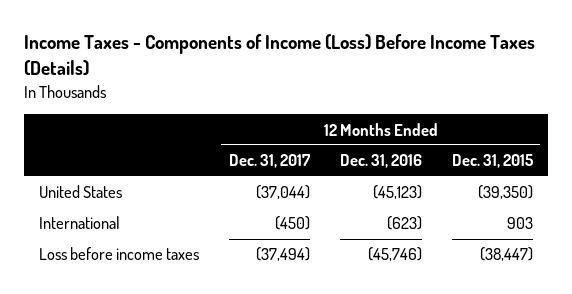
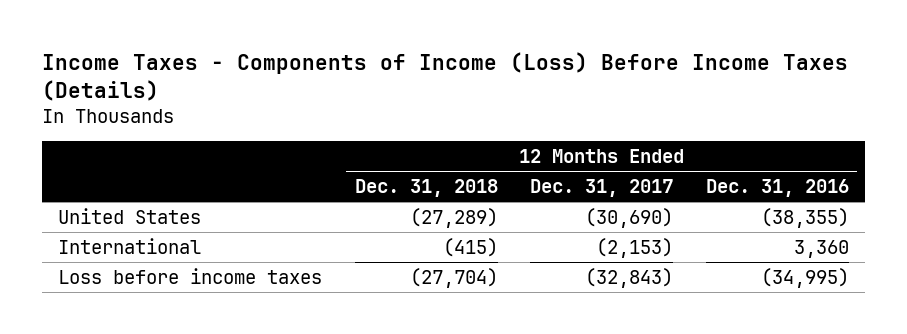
[451,154,534,169] Dec. 31, 2015 -> none
none -> [354,179,498,198] Dec. 31, 2018
[255,185,310,200] (37,044) -> [585,207,674,228] (30,690)
[372,185,422,200] (45,123) -> [760,207,849,228] (38,355)
[274,216,310,231] (450) -> [596,237,674,258] (2,153)
[386,216,422,231] (623) -> [793,239,849,258] 3,360
[255,247,310,262] (37,494) -> [585,267,674,288] (32,843)
[367,247,422,262] (45,746) -> [760,267,849,288] (34,995)

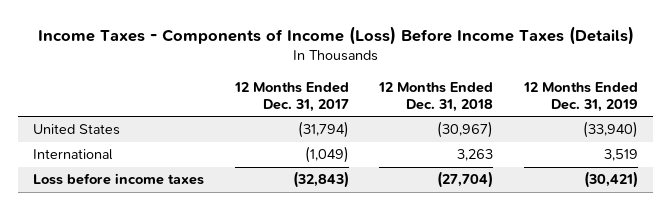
[705,179,849,198] Dec. 31, 2016 -> none
none -> [522,81,638,113] 12 Months Ended Dec. 31, 2019
[409,207,498,228] (27,289) -> [437,121,494,139] (30,967)
[585,207,674,228] (30,690) -> [297,121,349,139] (31,794)
[442,237,498,257] (415) -> [457,149,494,162] 3,263
[596,237,674,258] (2,153) -> [304,146,349,164] (1,049)

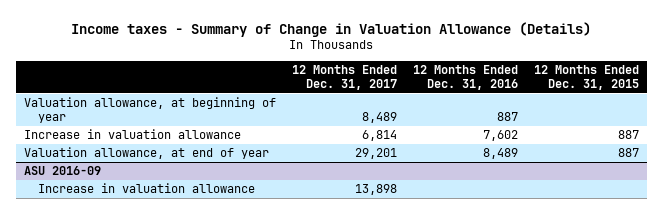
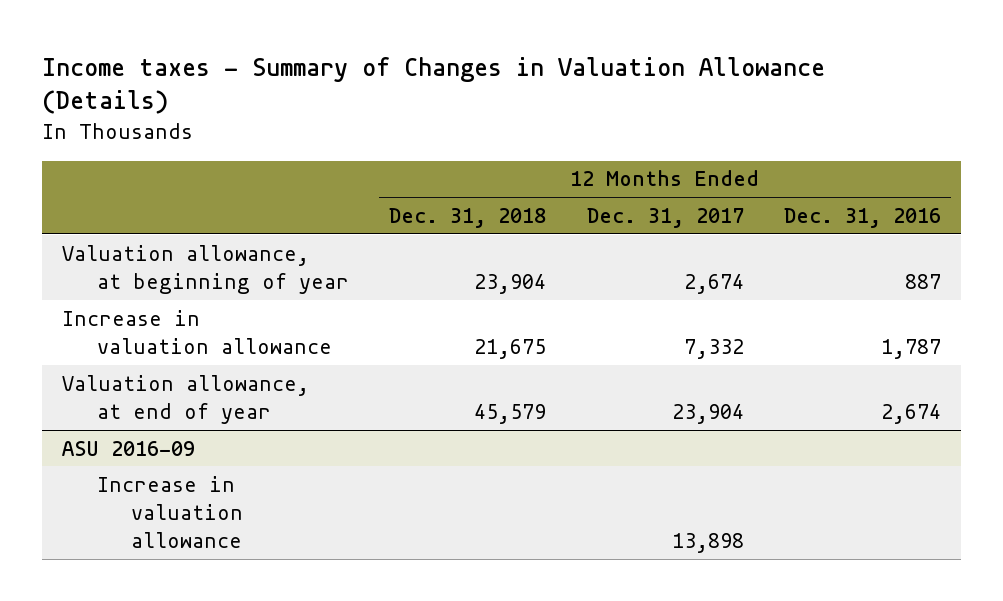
[71,21,592,37] Income taxes - Summary of Change in Valuation Allowance (Details) -> [41,56,825,115] Income taxes - Summary of Changes in Valuation Allowance (Details)
[533,65,639,90] 12 Months Ended Dec. 31, 2015 -> none
none -> [389,207,547,228] Dec. 31, 2018
[361,112,397,124] 8,489 -> [683,273,744,294] 2,674
[361,130,397,142] 6,814 -> [683,338,744,359] 7,332
[482,130,518,142] 7,602 -> [881,338,942,359] 1,787
[354,148,397,160] 29,201 -> [671,403,744,424] 23,904
[482,148,518,160] 8,489 -> [881,403,942,424] 2,674

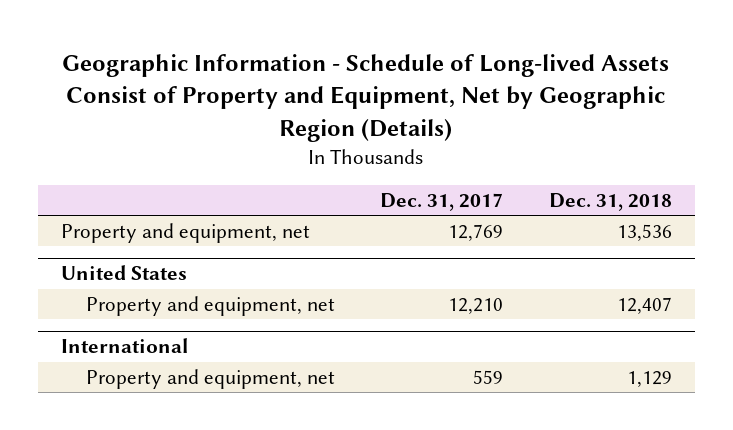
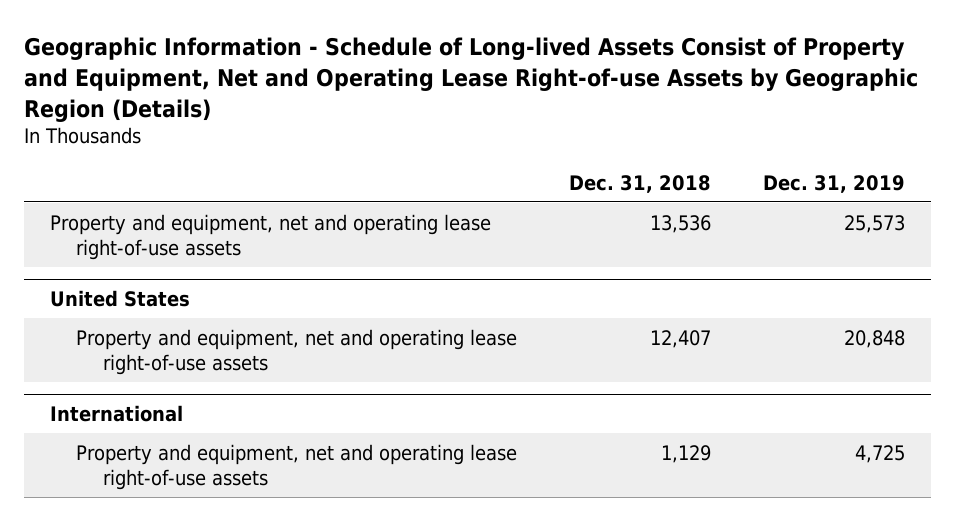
[62,53,670,142] Geographic Information - Schedule of Long-lived Assets Consist of Property and Equipment, Net by Geographic Region (Details) -> [23,36,918,122] Geographic Information - Schedule of Long-lived Assets Consist of Property and Equipment, Net and Operating Lease Right-of-use Assets by Geographic Region (Details)
[380,192,504,211] Dec. 31, 2017 -> none
none -> [763,174,906,193] Dec. 31, 2019
[60,223,310,244] Property and equipment, net -> [49,213,491,260] Property and equipment, net and operating lease right-of-use assets
[85,296,335,317] Property and equipment, net -> [76,328,518,375] Property and equipment, net and operating lease right-of-use assets
[85,369,335,390] Property and equipment, net -> [76,443,518,490] Property and equipment, net and operating lease right-of-use assets

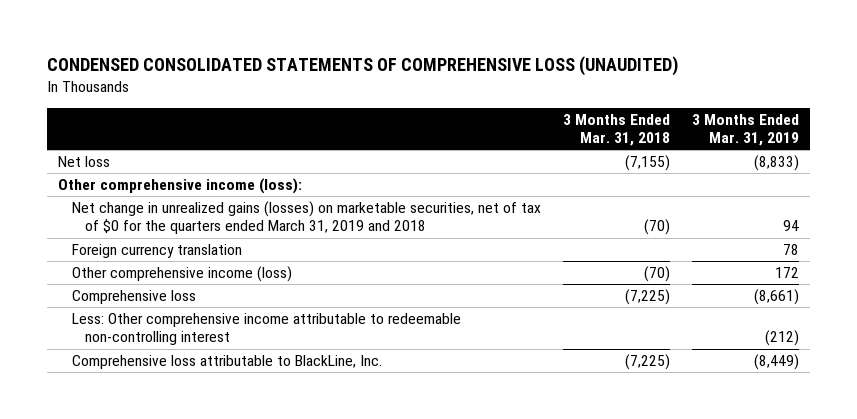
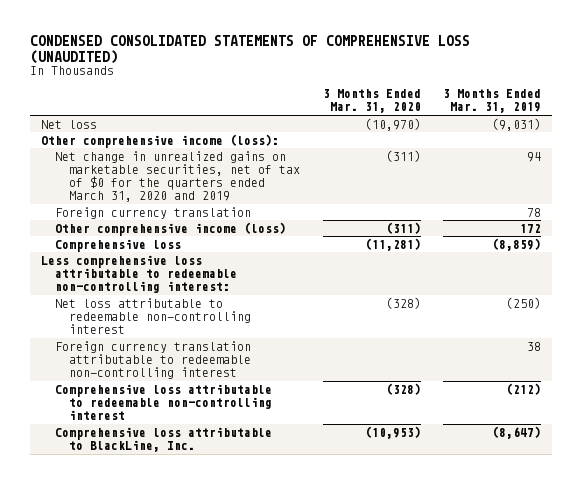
[563,113,671,147] 3 Months Ended Mar. 31, 2018 -> none
none -> [322,89,421,114] 3 Months Ended Mar. 31, 2020
[754,155,800,172] (8,833) -> [491,117,541,131] (9,031)
[71,201,541,235] Net change in unrealized gains (losses) on marketable securities, net of tax of $0 for the quarters ended March 31, 2019 and 2018 -> [55,150,301,203] Net change in unrealized gains on marketable securities, net of tax of $0 for the quarters ended March 31, 2020 and 2019
[754,289,800,306] (8,661) -> [491,237,541,251] (8,859)
none -> [41,254,238,294] Less comprehensive loss attributable to redeemable non-controlling interest:
none -> [55,297,252,335] Net loss attributable to redeemable non-controlling interest
none -> [55,340,252,380] Foreign currency translation attributable to redeemable non-controlling interest
[71,313,461,346] Less: Other comprehensive income attributable to redeemable non-controlling interest -> [55,383,273,421] Comprehensive loss attributable to redeemable non-controlling interest
[754,354,800,371] (8,449) -> [491,425,541,439] (8,647)

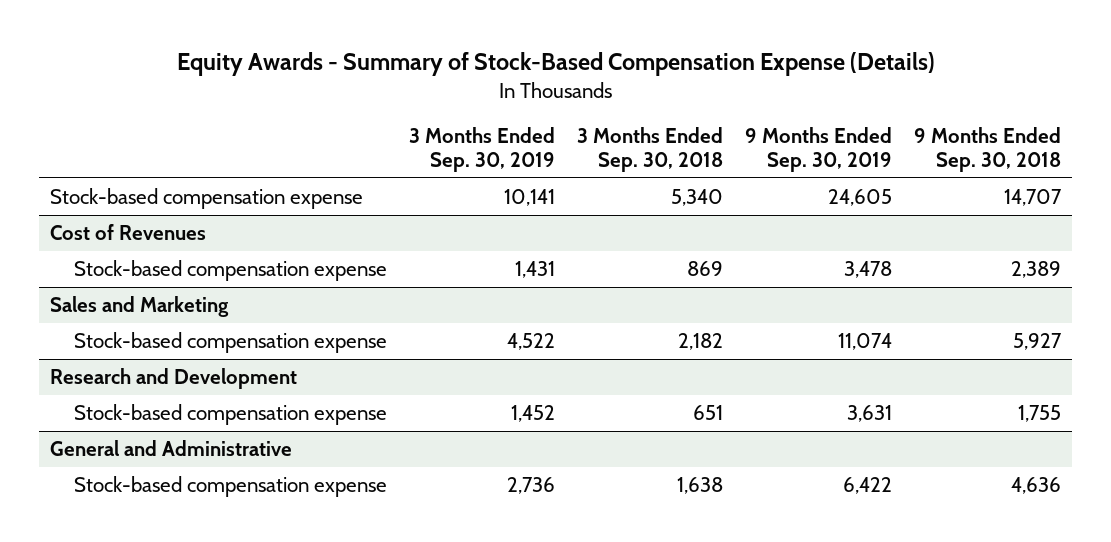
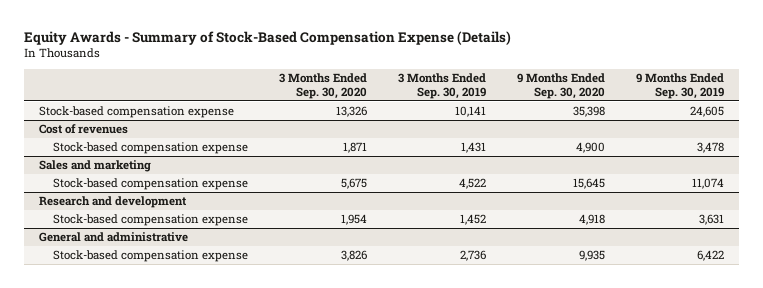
[577,127,724,172] 3 Months Ended Sep. 30, 2018 -> none
[914,127,1062,172] 9 Months Ended Sep. 30, 2018 -> none
none -> [279,73,368,100] 3 Months Ended Sep. 30, 2020
none -> [516,73,605,100] 9 Months Ended Sep. 30, 2020
[50,224,207,241] Cost of Revenues -> [38,124,128,135] Cost of revenues
[50,296,230,318] Sales and Marketing -> [38,160,151,173] Sales and marketing
[50,368,298,390] Research and Development -> [38,196,187,209] Research and development
[50,440,293,457] General and Administrative -> [38,232,188,243] General and administrative

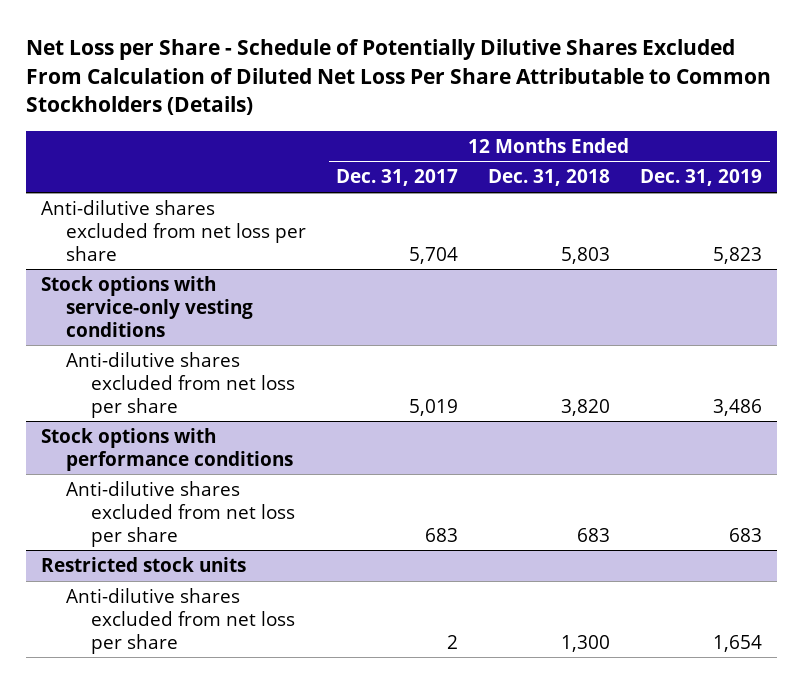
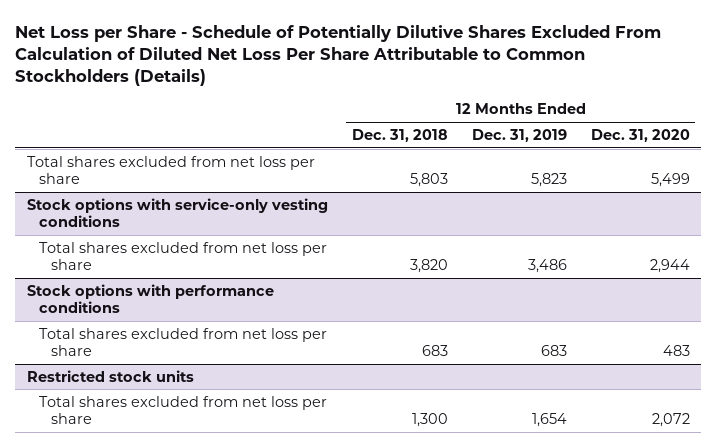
[336,169,459,187] Dec. 31, 2017 -> none
none -> [590,128,690,142] Dec. 31, 2020
[41,199,307,261] Anti-dilutive shares excluded from net loss per share -> [27,155,316,185] Total shares excluded from net loss per share
[66,351,296,418] Anti-dilutive shares excluded from net loss per share -> [39,241,328,271] Total shares excluded from net loss per share
[66,480,296,547] Anti-dilutive shares excluded from net loss per share -> [39,327,328,357] Total shares excluded from net loss per share
[66,587,296,654] Anti-dilutive shares excluded from net loss per share -> [39,395,328,425] Total shares excluded from net loss per share

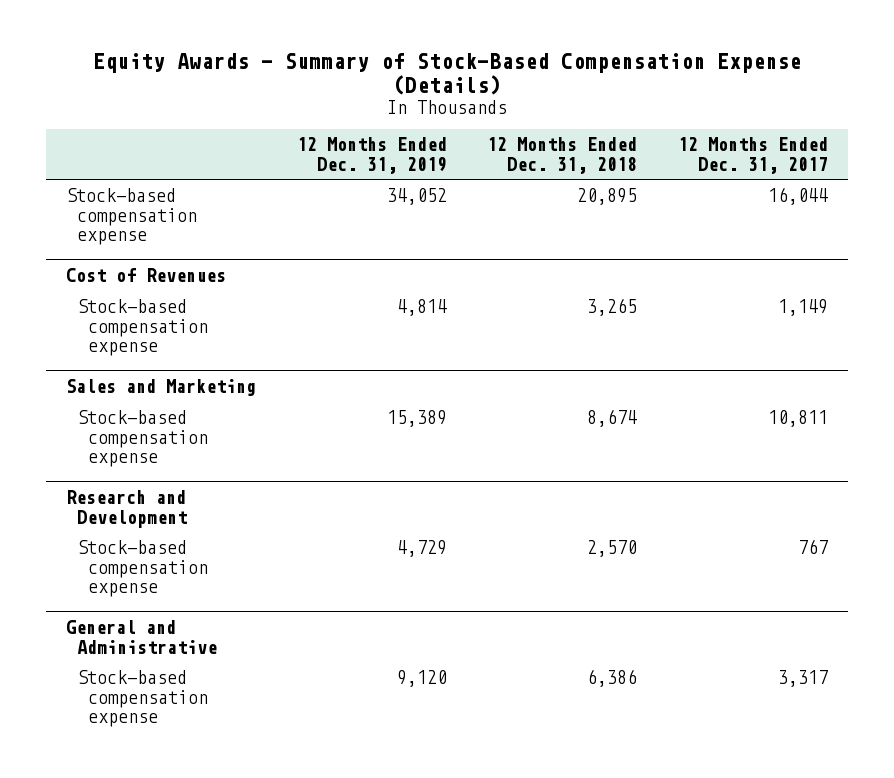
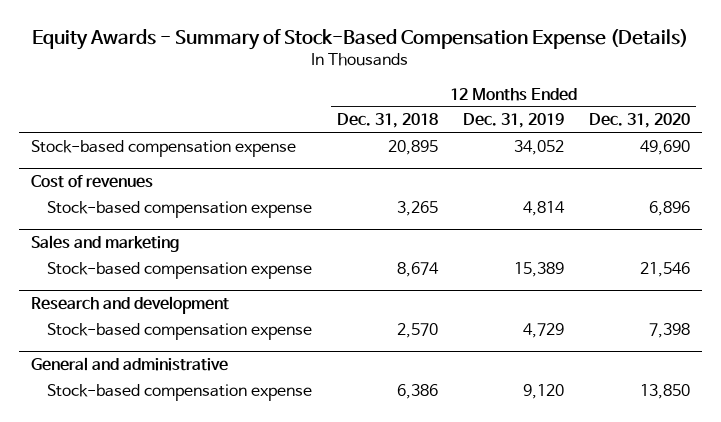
[677,137,828,174] 12 Months Ended Dec. 31, 2017 -> none
none -> [588,113,690,129] Dec. 31, 2020
[65,268,226,283] Cost of Revenues -> [31,175,154,189] Cost of revenues
[65,379,256,397] Sales and Marketing -> [31,235,180,253] Sales and marketing
[65,490,187,528] Research and Development -> [31,296,230,315] Research and development
[65,620,217,654] General and Administrative -> [31,357,229,372] General and administrative

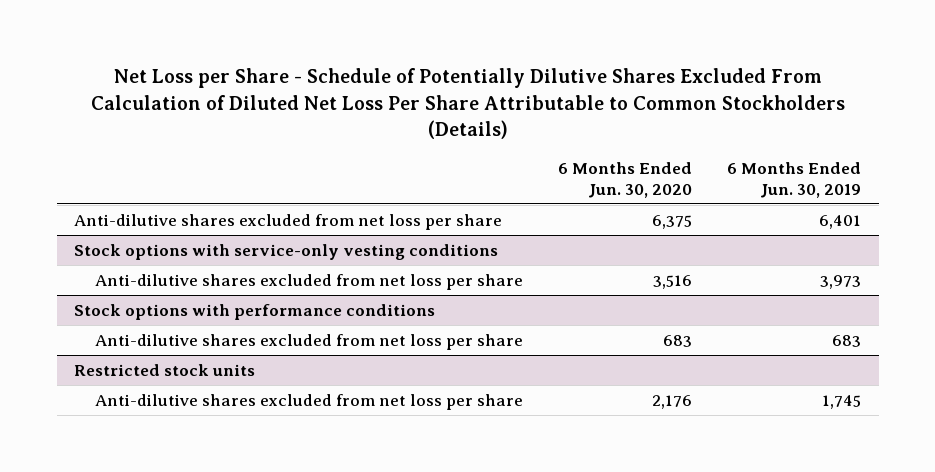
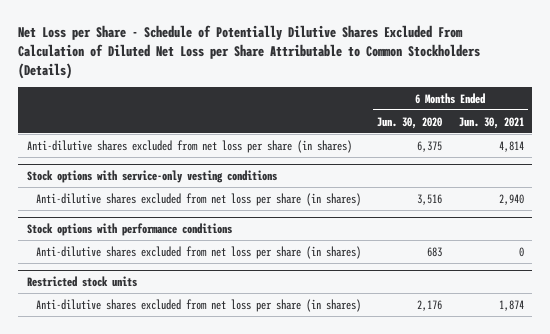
[90,68,845,140] Net Loss per Share - Schedule of Potentially Dilutive Shares Excluded From Calculation of Diluted Net Loss Per Share Attributable to Common Stockholders (Details) -> [18,25,481,79] Net Loss per Share - Schedule of Potentially Dilutive Shares Excluded From Calculation of Diluted Net Loss per Share Attributable to Common Stockholders (Details)
[727,162,862,198] 6 Months Ended Jun. 30, 2019 -> none
none -> [458,116,524,129] Jun. 30, 2021
[74,214,503,231] Anti-dilutive shares excluded from net loss per share -> [26,139,352,153] Anti-dilutive shares excluded from net loss per share (in shares)
[95,274,524,291] Anti-dilutive shares excluded from net loss per share -> [35,192,361,206] Anti-dilutive shares excluded from net loss per share (in shares)
[95,334,524,351] Anti-dilutive shares excluded from net loss per share -> [35,245,361,259] Anti-dilutive shares excluded from net loss per share (in shares)
[95,394,524,411] Anti-dilutive shares excluded from net loss per share -> [35,298,361,312] Anti-dilutive shares excluded from net loss per share (in shares)

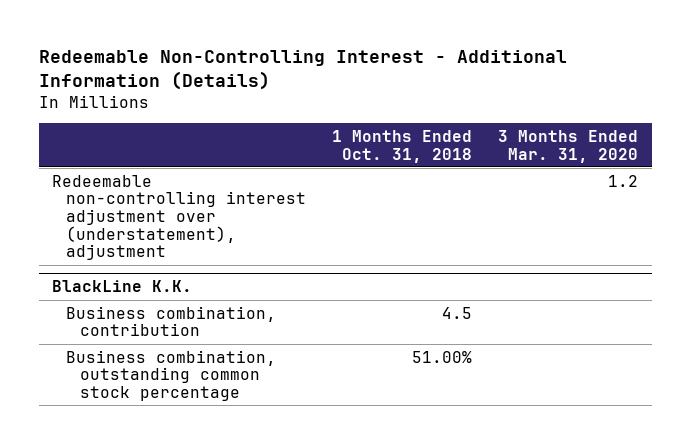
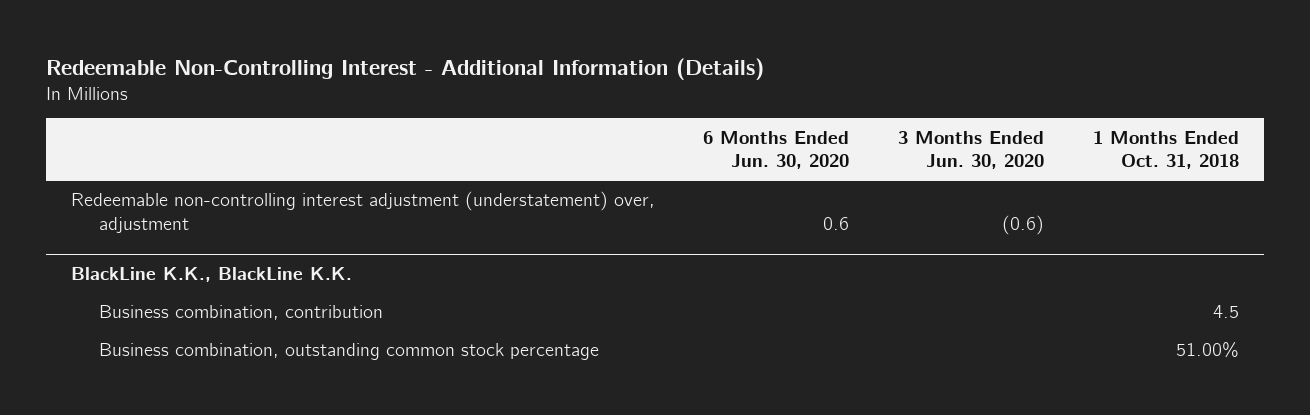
[498,129,639,163] 3 Months Ended Mar. 31, 2020 -> none
none -> [703,130,850,170] 6 Months Ended Jun. 30, 2020
none -> [898,130,1045,170] 3 Months Ended Jun. 30, 2020
[52,174,307,261] Redeemable non-controlling interest adjustment over (understatement), adjustment -> [70,191,655,233] Redeemable non-controlling interest adjustment (understatement) over, adjustment
[52,280,193,293] BlackLine K.K. -> [70,267,352,283] BlackLine K.K., BlackLine K.K.

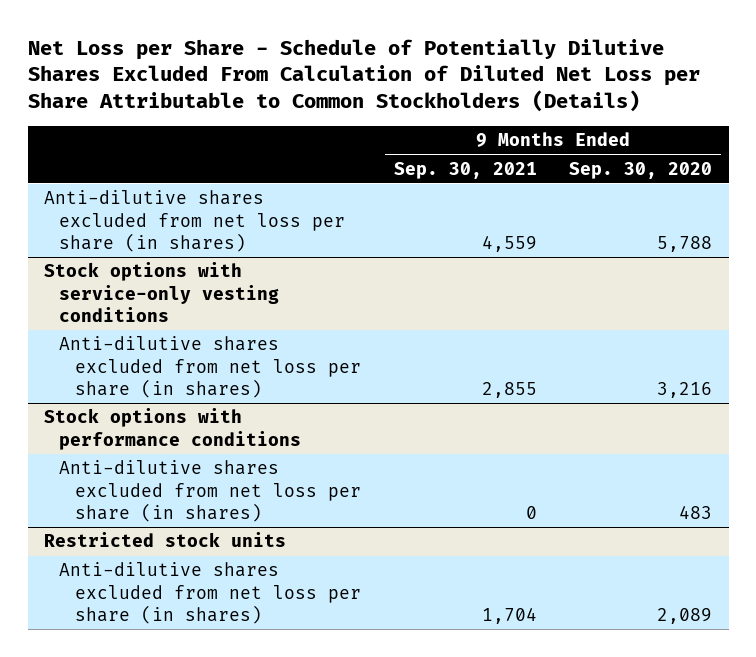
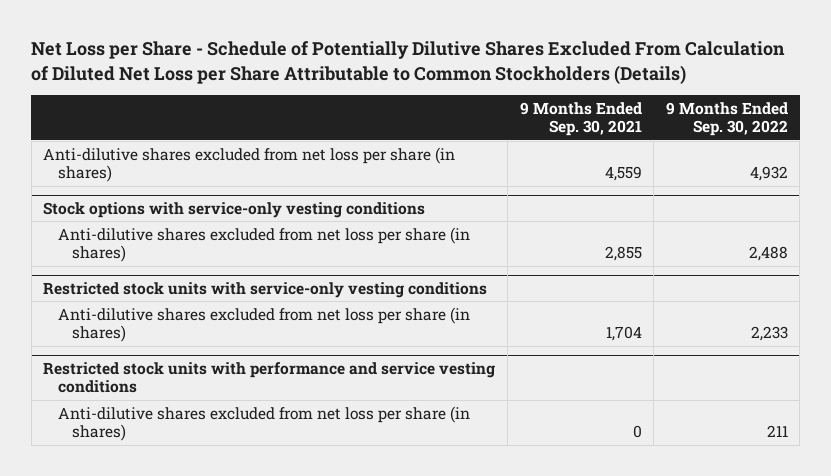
[569,161,713,179] Sep. 30, 2020 -> none
none -> [665,102,788,137] 9 Months Ended Sep. 30, 2022
[44,408,302,450] Stock options with performance conditions -> none
[59,460,361,523] Anti-dilutive shares excluded from net loss per share (in shares) -> none
[44,532,287,548] Restricted stock units -> [43,281,488,298] Restricted stock units with service-only vesting conditions
none -> [43,361,496,394] Restricted stock units with performance and service vesting conditions
none -> [57,405,470,442] Anti-dilutive shares excluded from net loss per share (in shares)

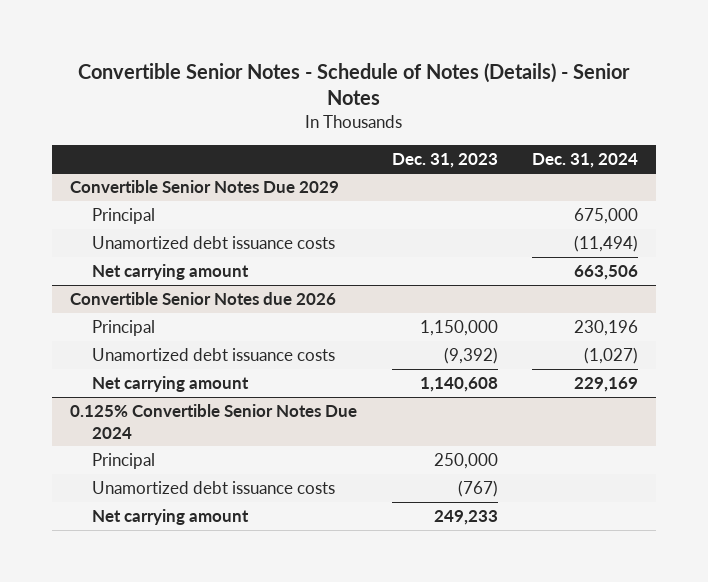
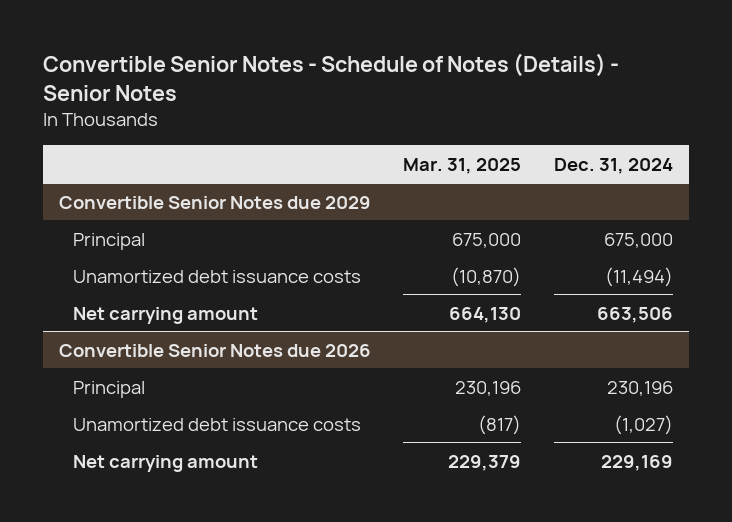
[391,152,498,168] Dec. 31, 2023 -> none
none -> [403,157,522,174] Mar. 31, 2025
[69,179,339,193] Convertible Senior Notes Due 2029 -> [59,195,372,209] Convertible Senior Notes due 2029
[69,403,357,439] 0.125% Convertible Senior Notes Due 2024 -> none
[92,452,156,469] Principal -> none
[92,480,336,494] Unamortized debt issuance costs -> none
[92,508,250,525] Net carrying amount -> none

